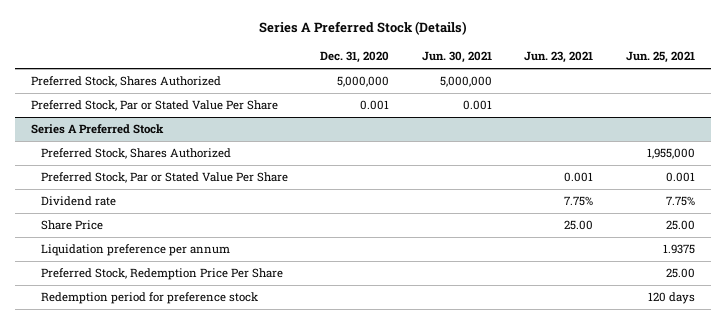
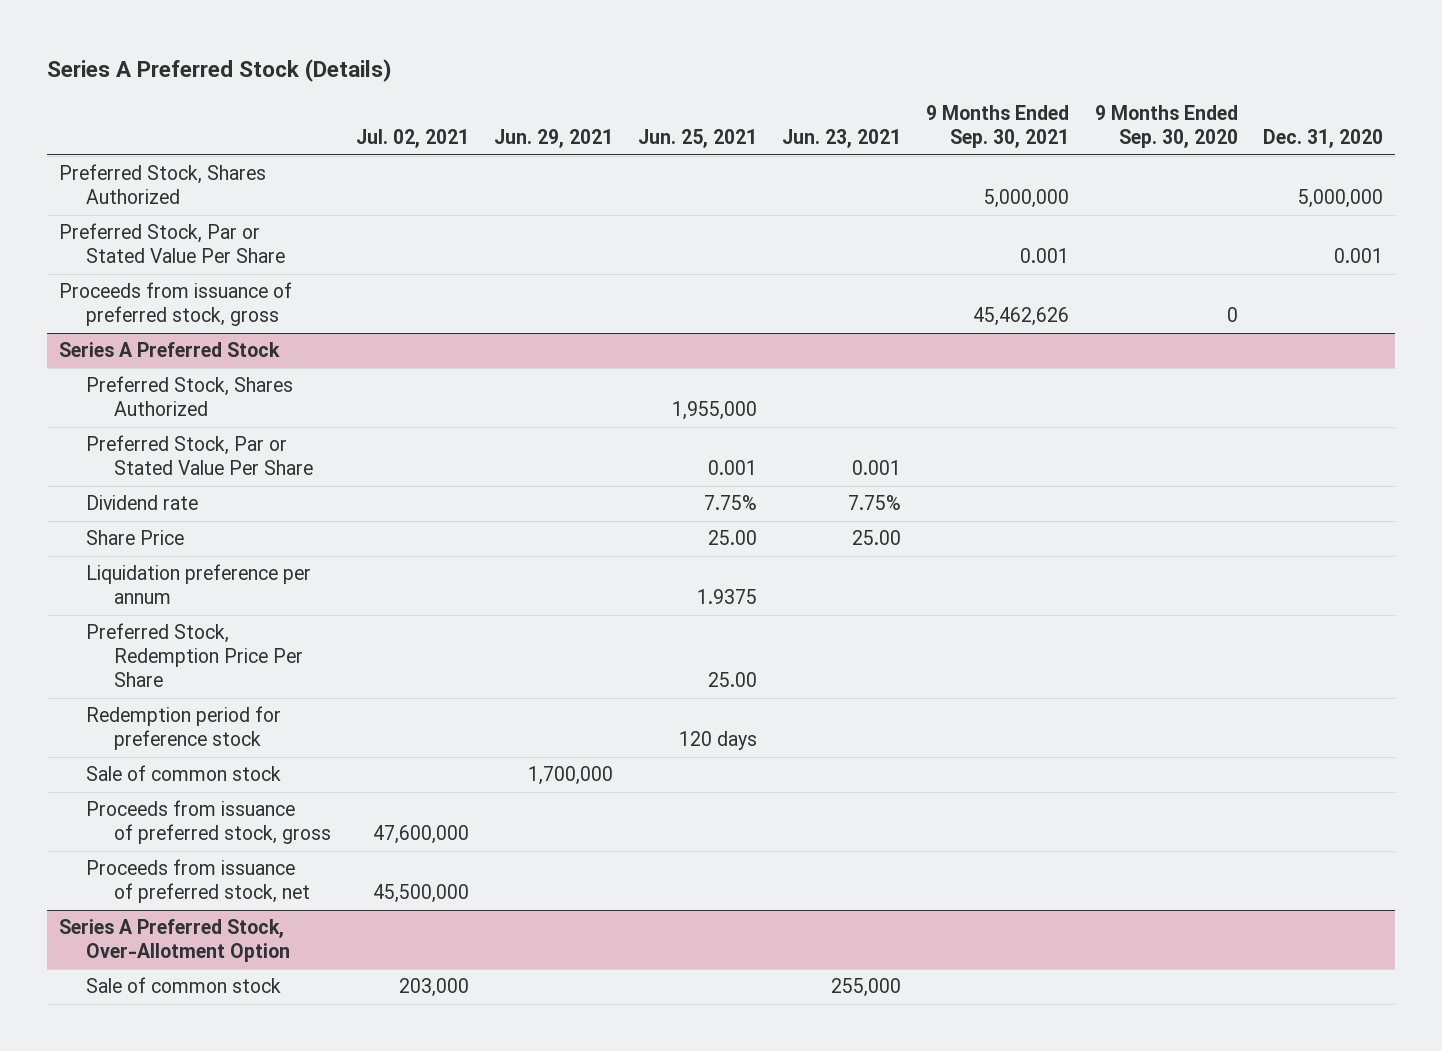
[421,51,492,64] Jun. 30, 2021 -> none
none -> [355,129,469,149] Jul. 02, 2021
none -> [493,129,613,149] Jun. 29, 2021
none -> [926,105,1070,149] 9 Months Ended Sep. 30, 2021
none -> [1094,105,1238,149] 9 Months Ended Sep. 30, 2020
none -> [59,282,293,327] Proceeds from issuance of preferred stock, gross
none -> [86,765,282,782] Sale of common stock
none -> [86,800,331,845] Proceeds from issuance of preferred stock, gross
none -> [86,859,310,904] Proceeds from issuance of preferred stock, net
none -> [59,919,291,963] Series A Preferred Stock, Over-Allotment Option
none -> [86,977,282,994] Sale of common stock

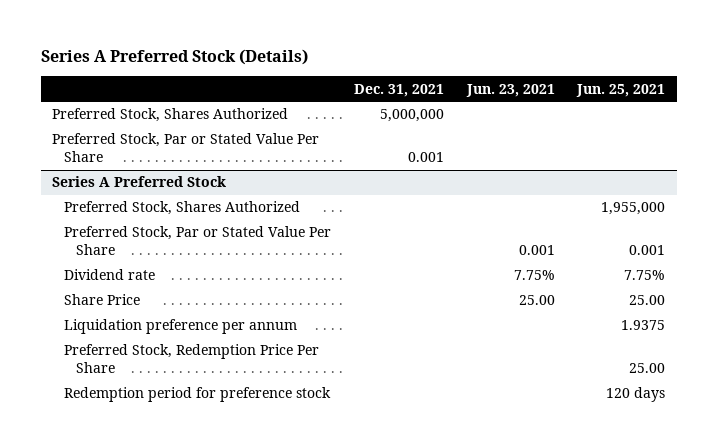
[355,129,469,149] Jul. 02, 2021 -> none
[493,129,613,149] Jun. 29, 2021 -> none
[926,105,1070,149] 9 Months Ended Sep. 30, 2021 -> none
[1094,105,1238,149] 9 Months Ended Sep. 30, 2020 -> none
[1262,129,1383,149] Dec. 31, 2020 -> none
none -> [354,83,445,97] Dec. 31, 2021
[59,282,293,327] Proceeds from issuance of preferred stock, gross -> none
[86,765,282,782] Sale of common stock -> none
[86,800,331,845] Proceeds from issuance of preferred stock, gross -> none
[86,859,310,904] Proceeds from issuance of preferred stock, net -> none
[59,919,291,963] Series A Preferred Stock, Over-Allotment Option -> none
[86,977,282,994] Sale of common stock -> none

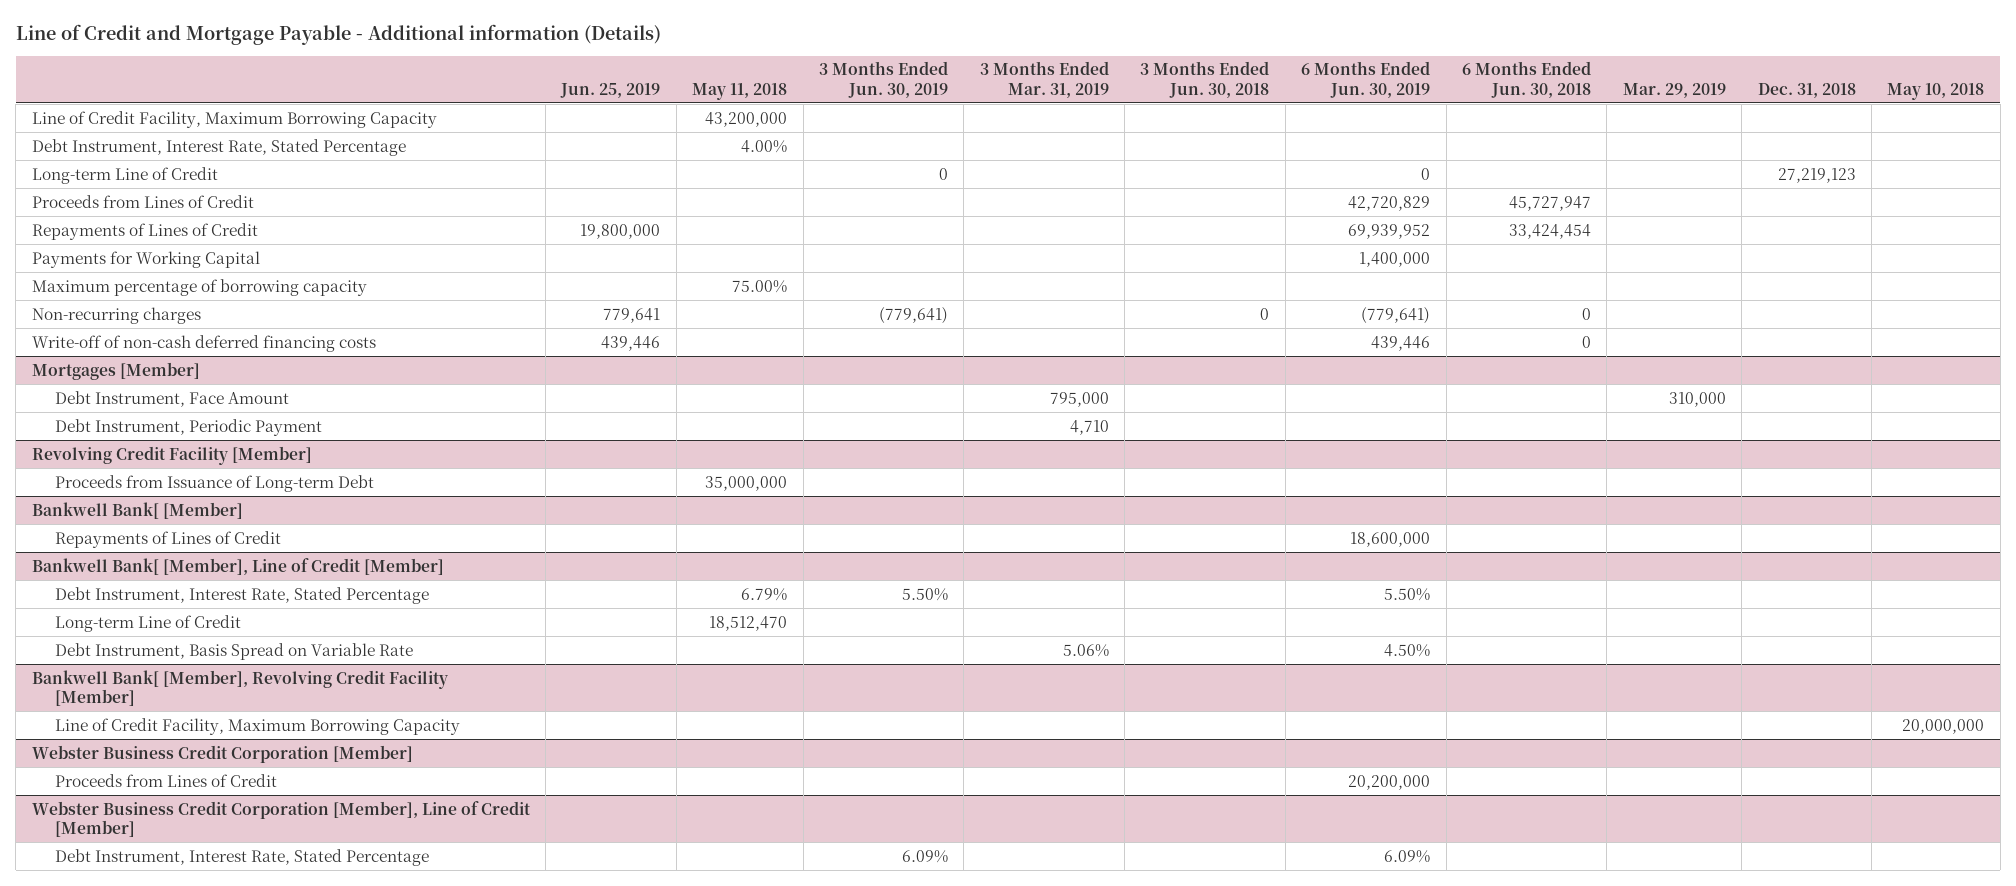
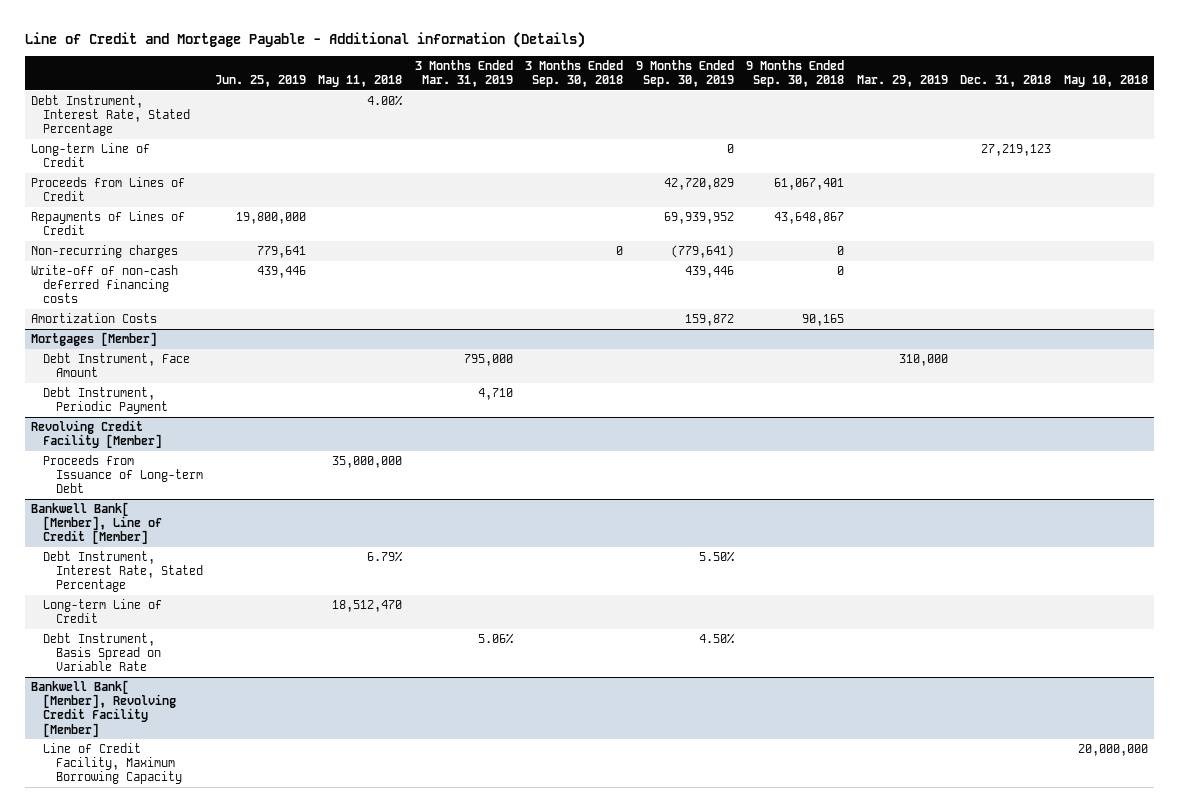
[818,61,948,98] 3 Months Ended Jun. 30, 2019 -> none
[1140,61,1270,98] 3 Months Ended Jun. 30, 2018 -> none
[1301,61,1431,98] 6 Months Ended Jun. 30, 2019 -> none
[1462,61,1592,98] 6 Months Ended Jun. 30, 2018 -> none
none -> [525,59,624,87] 3 Months Ended Sep. 30, 2018
none -> [635,59,734,87] 9 Months Ended Sep. 30, 2019
none -> [746,59,845,87] 9 Months Ended Sep. 30, 2018
[31,110,437,128] Line of Credit Facility, Maximum Borrowing Capacity -> none
[31,250,260,268] Payments for Working Capital -> none
[31,278,367,296] Maximum percentage of borrowing capacity -> none
none -> [31,313,158,324] Amortization Costs
[31,501,243,519] Bankwell Bank[ [Member] -> none
[55,530,282,548] Repayments of Lines of Credit -> none
[31,744,413,763] Webster Business Credit Corporation [Member] -> none
[55,773,278,787] Proceeds from Lines of Credit -> none
[31,800,531,838] Webster Business Credit Corporation [Member], Line of Credit [Member] -> none
[55,848,430,866] Debt Instrument, Interest Rate, Stated Percentage -> none

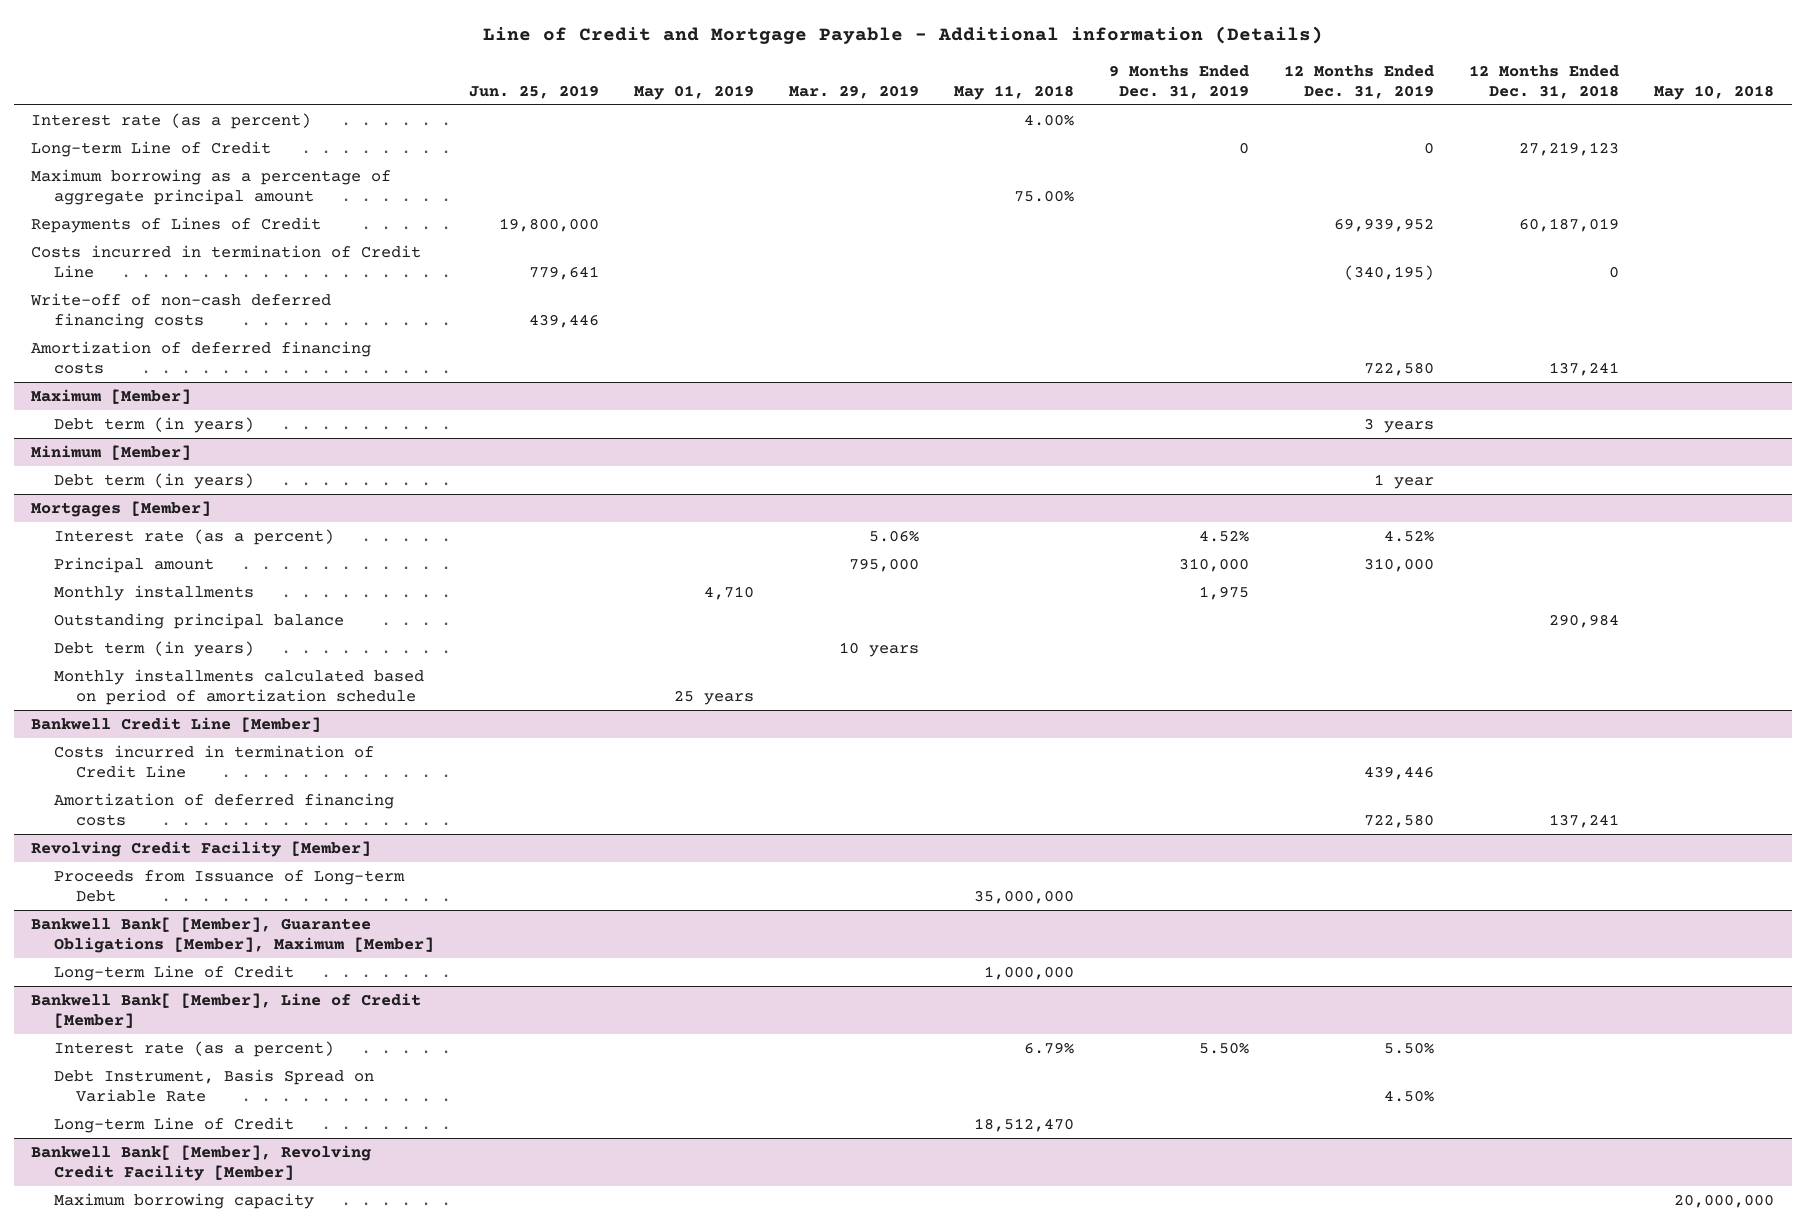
[414,59,513,87] 3 Months Ended Mar. 31, 2019 -> none
[525,59,624,87] 3 Months Ended Sep. 30, 2018 -> none
[635,59,734,87] 9 Months Ended Sep. 30, 2019 -> none
[746,59,845,87] 9 Months Ended Sep. 30, 2018 -> none
[960,74,1052,87] Dec. 31, 2018 -> none
none -> [633,84,754,100] May 01, 2019
none -> [1108,64,1249,99] 9 Months Ended Dec. 31, 2019
none -> [1284,64,1435,99] 12 Months Ended Dec. 31, 2019
none -> [1469,64,1620,99] 12 Months Ended Dec. 31, 2018
[31,95,191,137] Debt Instrument, Interest Rate, Stated Percentage -> [31,112,312,129] Interest rate (as a percent)
[31,177,186,202] Proceeds from Lines of Credit -> none
none -> [31,168,392,205] Maximum borrowing as a percentage of aggregate principal amount
[31,245,179,259] Non-recurring charges -> [31,244,422,278] Costs incurred in termination of Credit Line
[31,313,158,324] Amortization Costs -> [31,340,372,374] Amortization of deferred financing costs
none -> [31,388,192,404] Maximum [Member]
none -> [53,416,254,433] Debt term (in years)
none -> [31,444,192,460] Minimum [Member]
none -> [53,472,254,489] Debt term (in years)
none -> [53,528,334,545] Interest rate (as a percent)
[43,353,191,378] Debt Instrument, Face Amount -> [53,556,214,573] Principal amount
[898,354,948,367] 310,000 -> [848,557,919,572] 795,000
[43,387,168,415] Debt Instrument, Periodic Payment -> [53,584,254,601] Monthly installments
none -> [53,612,344,629] Outstanding principal balance
none -> [53,640,254,657] Debt term (in years)
none -> [53,668,424,705] Monthly installments calculated based on period of amortization schedule
none -> [31,716,322,732] Bankwell Credit Line [Member]
none -> [53,744,374,778] Costs incurred in termination of Credit Line
none -> [53,792,394,826] Amortization of deferred financing costs
none -> [31,916,434,953] Bankwell Bank[ [Member], Guarantee Obligations [Member], Maximum [Member]
none -> [53,964,294,981] Long-term Line of Credit
[43,551,203,593] Debt Instrument, Interest Rate, Stated Percentage -> [53,1040,334,1057] Interest rate (as a percent)
[43,599,163,624] Long-term Line of Credit -> [53,1116,294,1133] Long-term Line of Credit
[43,743,182,785] Line of Credit Facility, Maximum Borrowing Capacity -> [53,1192,314,1209] Maximum borrowing capacity

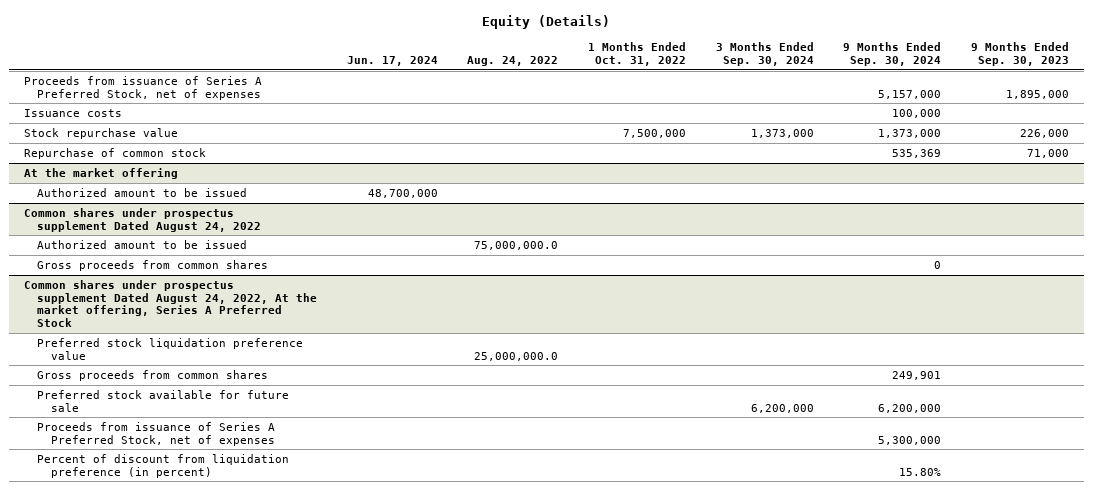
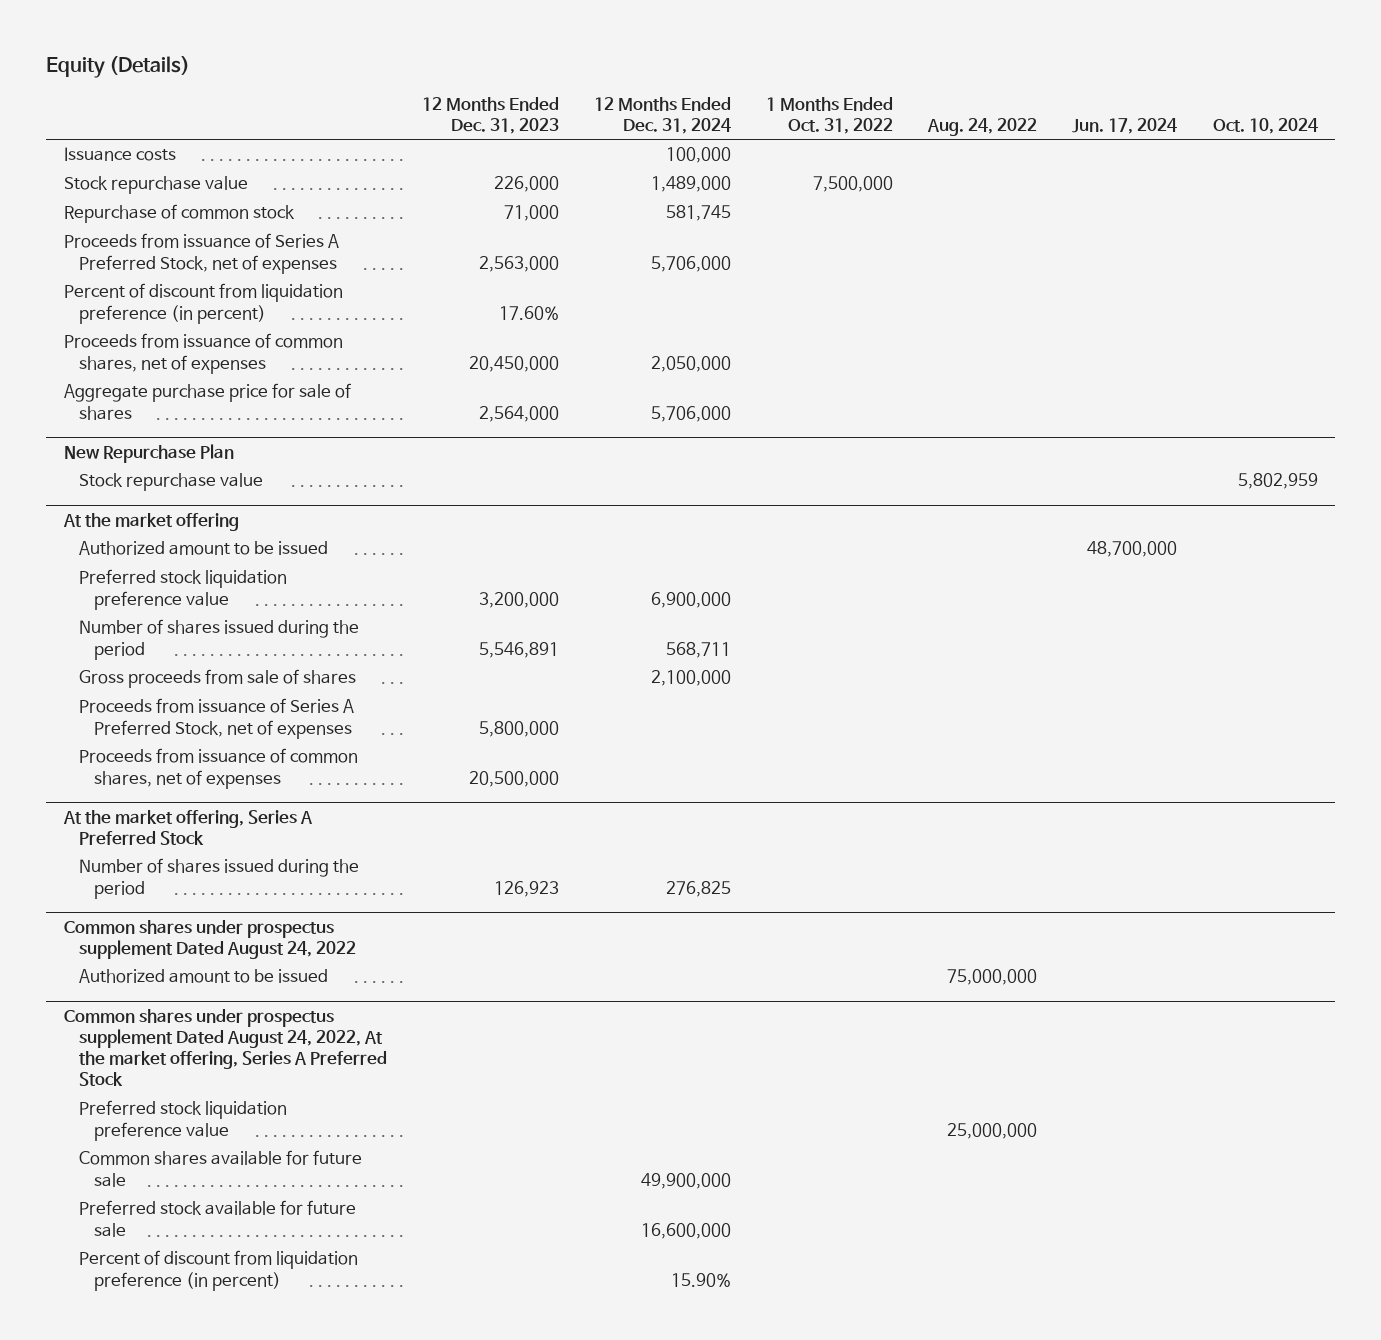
[715,41,814,66] 3 Months Ended Sep. 30, 2024 -> none
[843,41,942,66] 9 Months Ended Sep. 30, 2024 -> none
[970,41,1069,66] 9 Months Ended Sep. 30, 2023 -> none
none -> [421,96,559,134] 12 Months Ended Dec. 31, 2023
none -> [593,96,731,134] 12 Months Ended Dec. 31, 2024
none -> [1212,117,1318,134] Oct. 10, 2024
[23,75,262,100] Proceeds from issuance of Series A Preferred Stock, net of expenses -> [63,233,339,274] Proceeds from issuance of Series A Preferred Stock, net of expenses
none -> [63,283,343,324] Percent of discount from liquidation preference (in percent)
none -> [63,333,343,374] Proceeds from issuance of common shares, net of expenses
none -> [63,383,351,420] Aggregate purchase price for sale of shares
none -> [63,443,234,463] New Repurchase Plan
none -> [78,473,263,492] Stock repurchase value
none -> [78,569,287,610] Preferred stock liquidation preference value
none -> [78,619,359,660] Number of shares issued during the period
none -> [78,669,356,689] Gross proceeds from sale of shares
none -> [78,698,354,739] Proceeds from issuance of Series A Preferred Stock, net of expenses
none -> [78,748,358,789] Proceeds from issuance of common shares, net of expenses
none -> [62,809,312,846] At the market offering, Series A Preferred Stock
none -> [78,858,359,899] Number of shares issued during the period
[37,259,269,271] Gross proceeds from common shares -> none
[474,240,559,250] 75,000,000.0 -> [947,969,1038,986] 75,000,000
[37,369,269,381] Gross proceeds from common shares -> none
[474,351,559,361] 25,000,000.0 -> [947,1122,1038,1139] 25,000,000
none -> [78,1150,362,1187] Common shares available for future sale
[37,421,276,446] Proceeds from issuance of Series A Preferred Stock, net of expenses -> none

